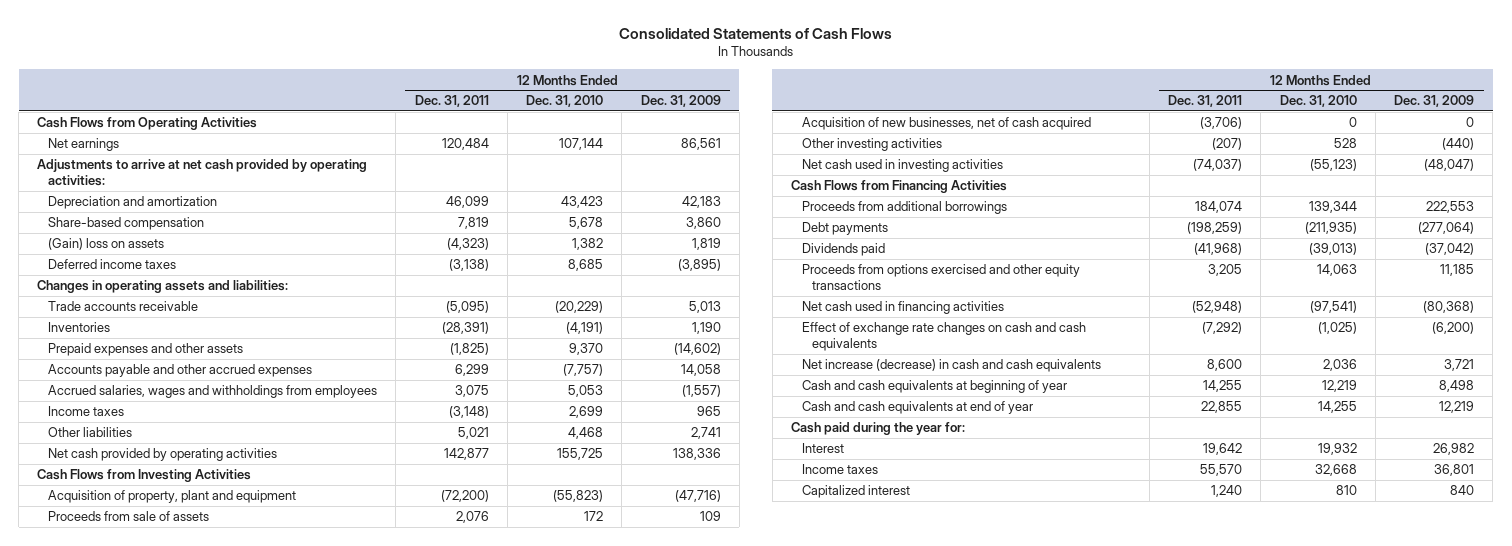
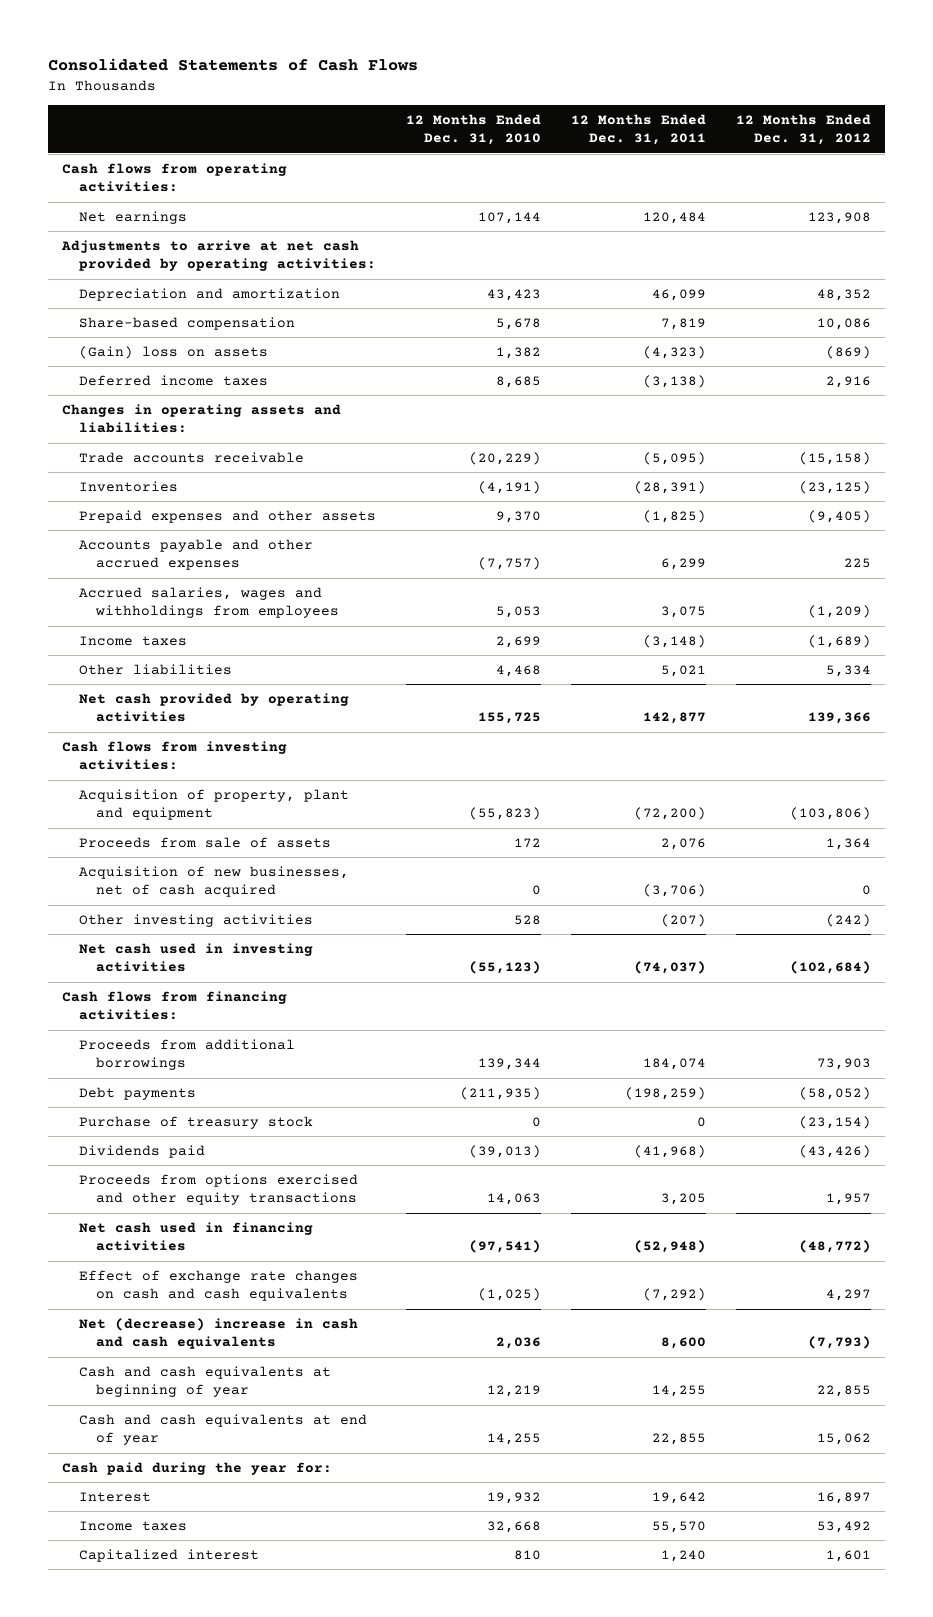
[640,95,721,108] Dec. 31, 2009 -> none
none -> [735,113,871,146] 12 Months Ended Dec. 31, 2012
[37,117,258,131] Cash Flows from Operating Activities -> [62,162,288,193] Cash flows from operating activities:
[37,469,252,483] Cash Flows from Investing Activities -> [62,740,288,771] Cash flows from investing activities:
[790,180,1007,194] Cash Flows from Financing Activities -> [62,990,288,1021] Cash flows from financing activities:
none -> [79,1115,314,1129] Purchase of treasury stock
[801,359,1101,373] Net increase (decrease) in cash and cash equivalents -> [79,1317,359,1350] Net (decrease) increase in cash and cash equivalents

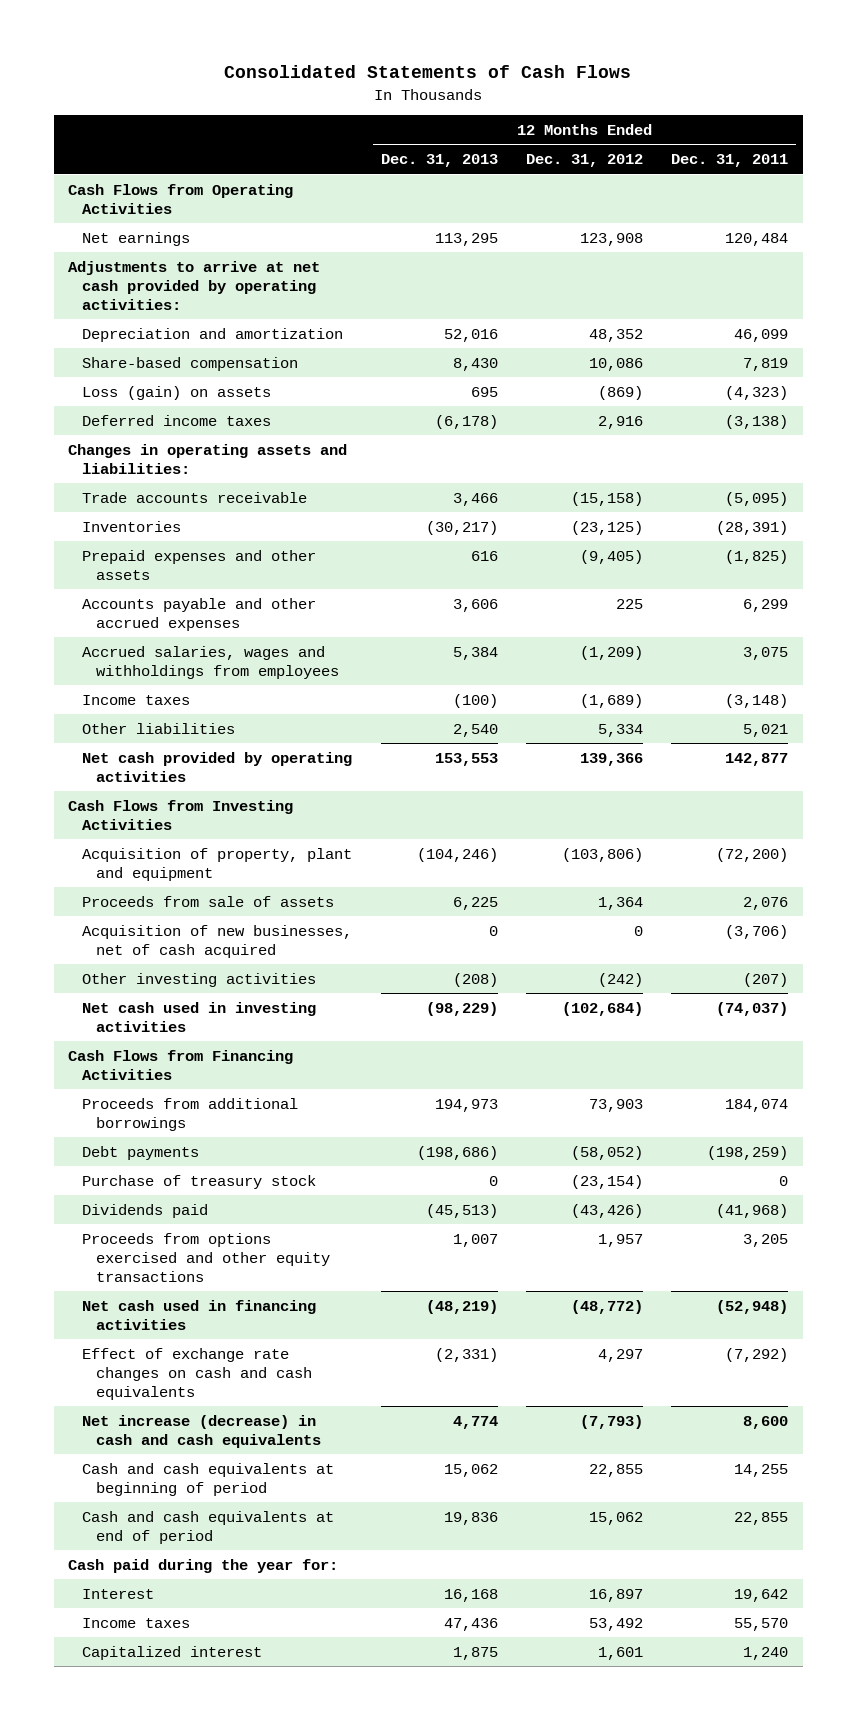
[405,113,541,146] 12 Months Ended Dec. 31, 2010 -> none
none -> [380,154,498,168] Dec. 31, 2013
[62,162,288,193] Cash flows from operating activities: -> [68,183,294,214] Cash Flows from Operating Activities
[79,345,269,359] (Gain) loss on assets -> [82,385,272,400] Loss (gain) on assets
[62,740,288,771] Cash flows from investing activities: -> [68,799,294,830] Cash Flows from Investing Activities
[62,990,288,1021] Cash flows from financing activities: -> [68,1049,294,1080] Cash Flows from Financing Activities
[79,1317,359,1350] Net (decrease) increase in cash and cash equivalents -> [82,1414,321,1448] Net increase (decrease) in cash and cash equivalents
[79,1365,332,1398] Cash and cash equivalents at beginning of year -> [82,1462,335,1496] Cash and cash equivalents at beginning of period
[79,1413,368,1446] Cash and cash equivalents at end of year -> [82,1510,335,1544] Cash and cash equivalents at end of period

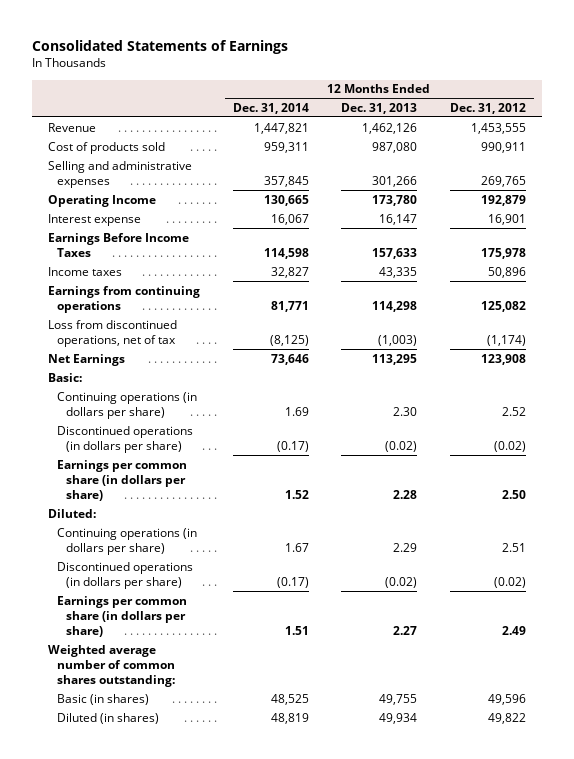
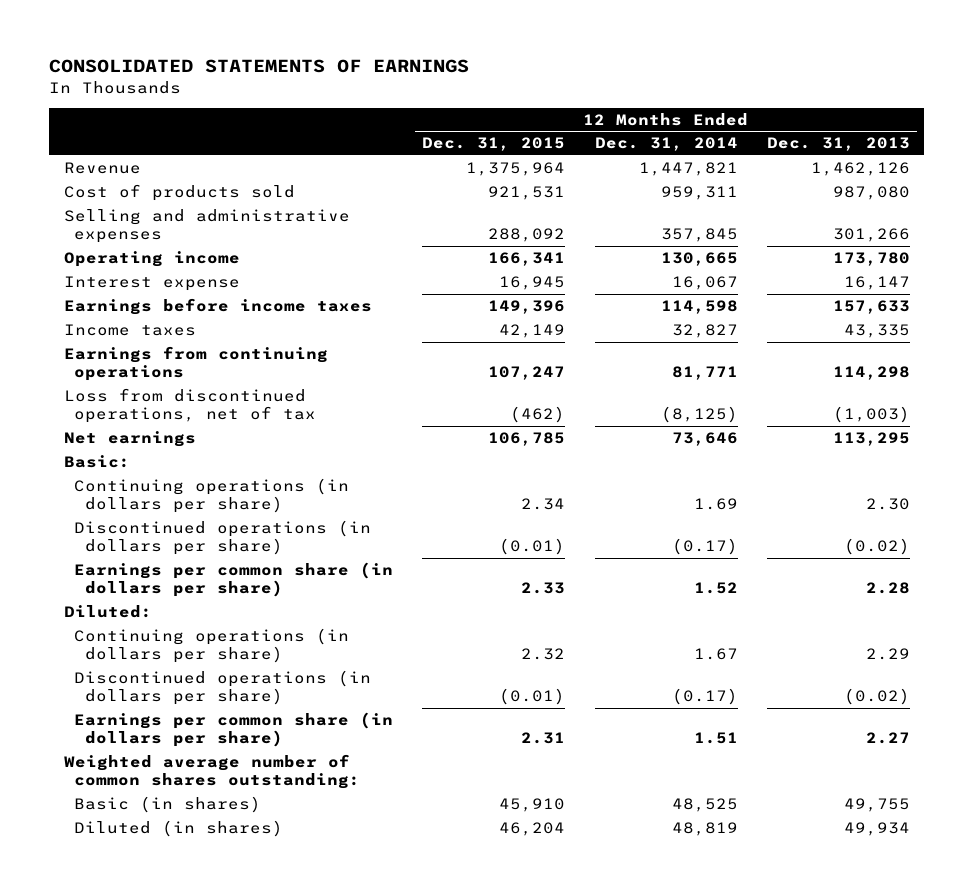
[32,39,289,54] Consolidated Statements of Earnings -> [48,59,469,74] CONSOLIDATED STATEMENTS OF EARNINGS
[450,102,527,114] Dec. 31, 2012 -> none
none -> [422,137,566,152] Dec. 31, 2015
[48,194,157,207] Operating Income -> [63,251,240,268] Operating income
[48,232,190,257] Earnings Before Income Taxes -> [63,298,372,316] Earnings before income taxes
[48,353,126,366] Net Earnings -> [63,431,196,448] Net earnings

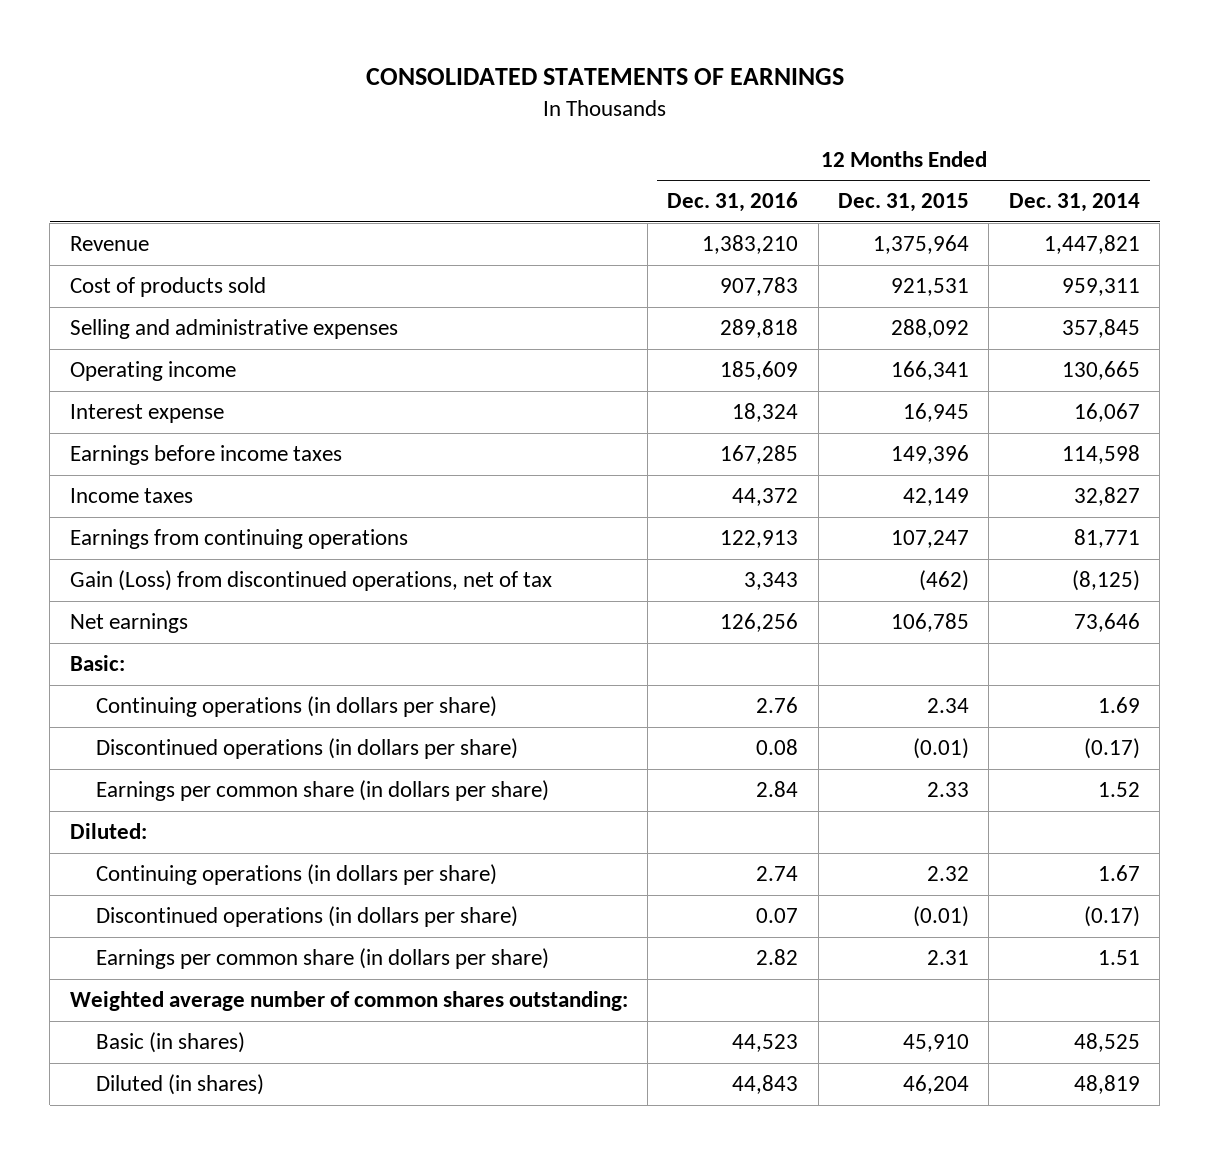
[766,137,910,152] Dec. 31, 2013 -> none
none -> [667,192,799,213] Dec. 31, 2016
[63,388,317,424] Loss from discontinued operations, net of tax -> [69,570,552,592] Gain (Loss) from discontinued operations, net of tax

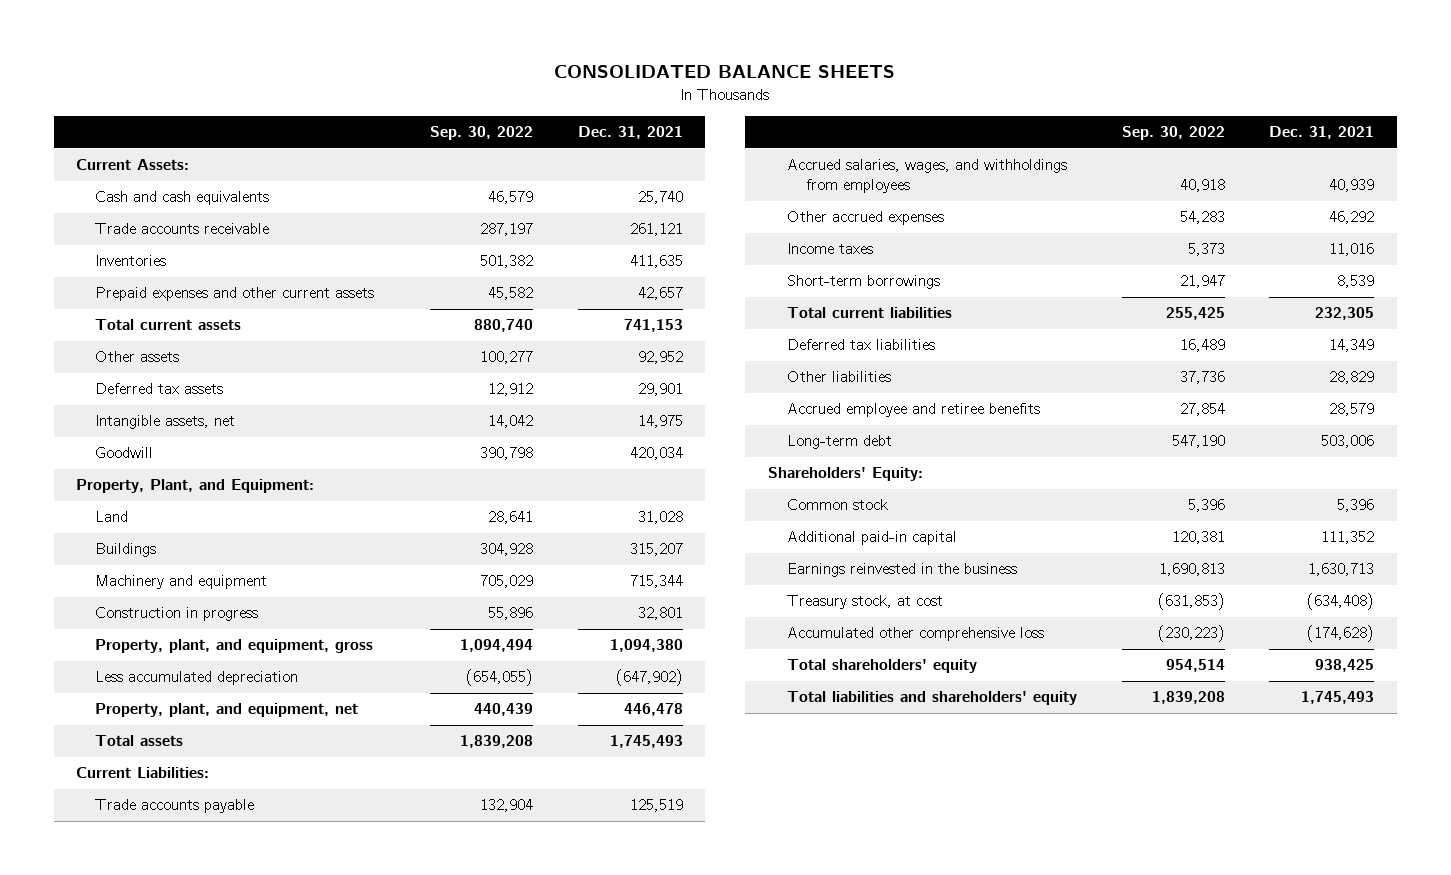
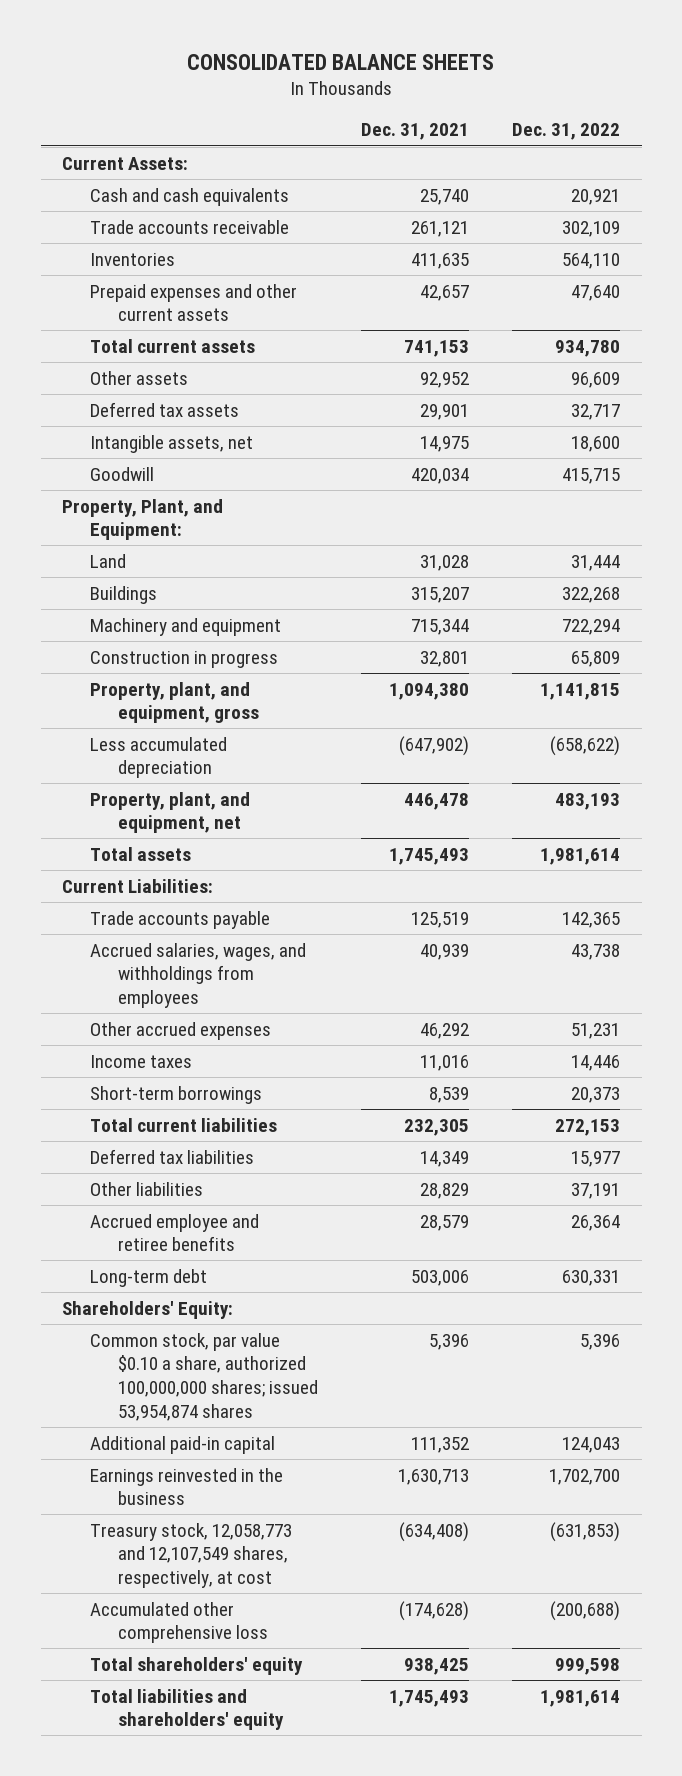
[430,126,534,141] Sep. 30, 2022 -> none
none -> [512,123,621,141] Dec. 31, 2022
[786,499,888,511] Common stock -> [90,1332,319,1421] Common stock, par value $0.10 a share, authorized 100,000,000 shares; issued 53,954,874 shares
[786,595,943,610] Treasury stock, at cost -> [90,1522,293,1589] Treasury stock, 12,058,773 and 12,107,549 shares, respectively, at cost

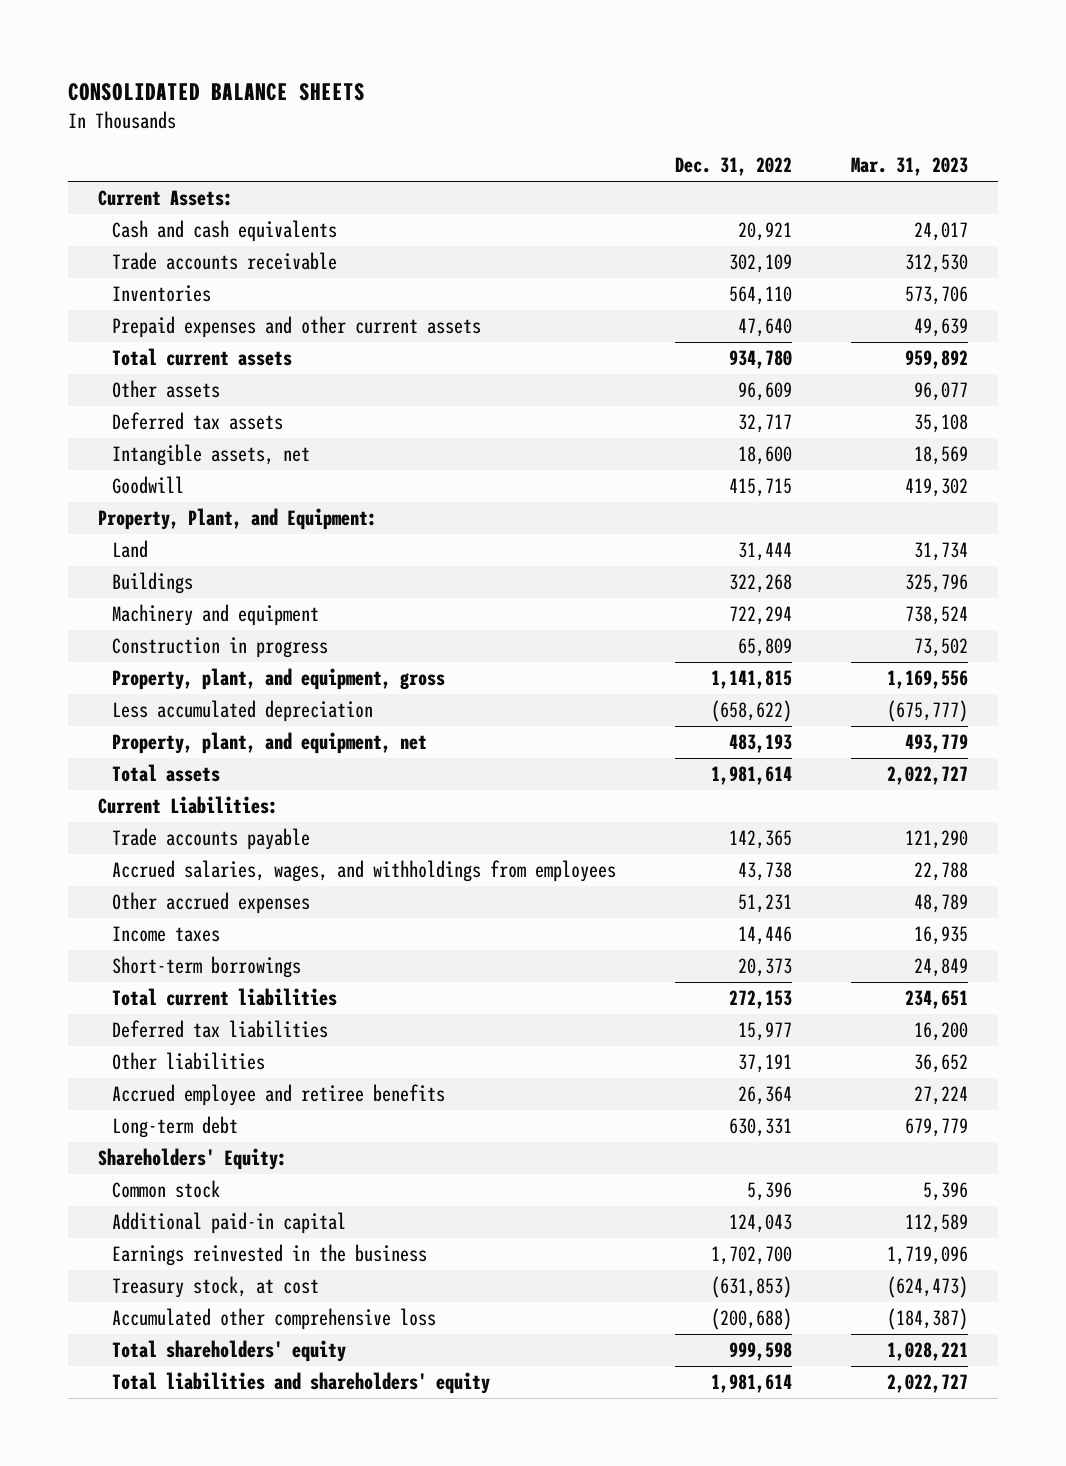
[361,123,470,141] Dec. 31, 2021 -> none
none -> [851,157,969,177] Mar. 31, 2023
[90,1332,319,1421] Common stock, par value $0.10 a share, authorized 100,000,000 shares; issued 53,954,874 shares -> [112,1180,221,1199] Common stock
[90,1522,293,1589] Treasury stock, 12,058,773 and 12,107,549 shares, respectively, at cost -> [112,1276,320,1299] Treasury stock, at cost

